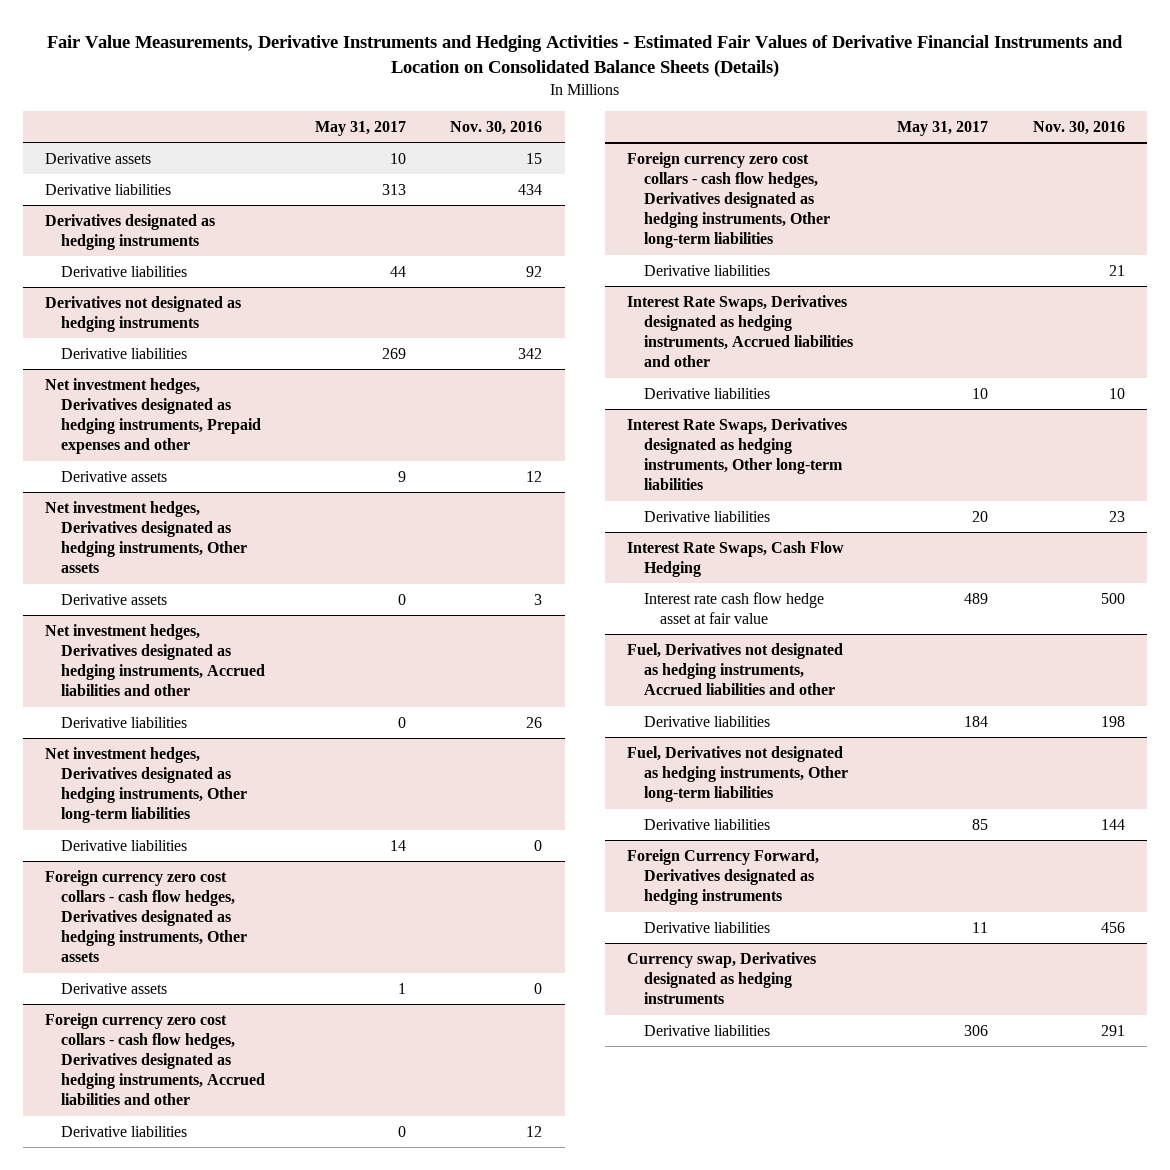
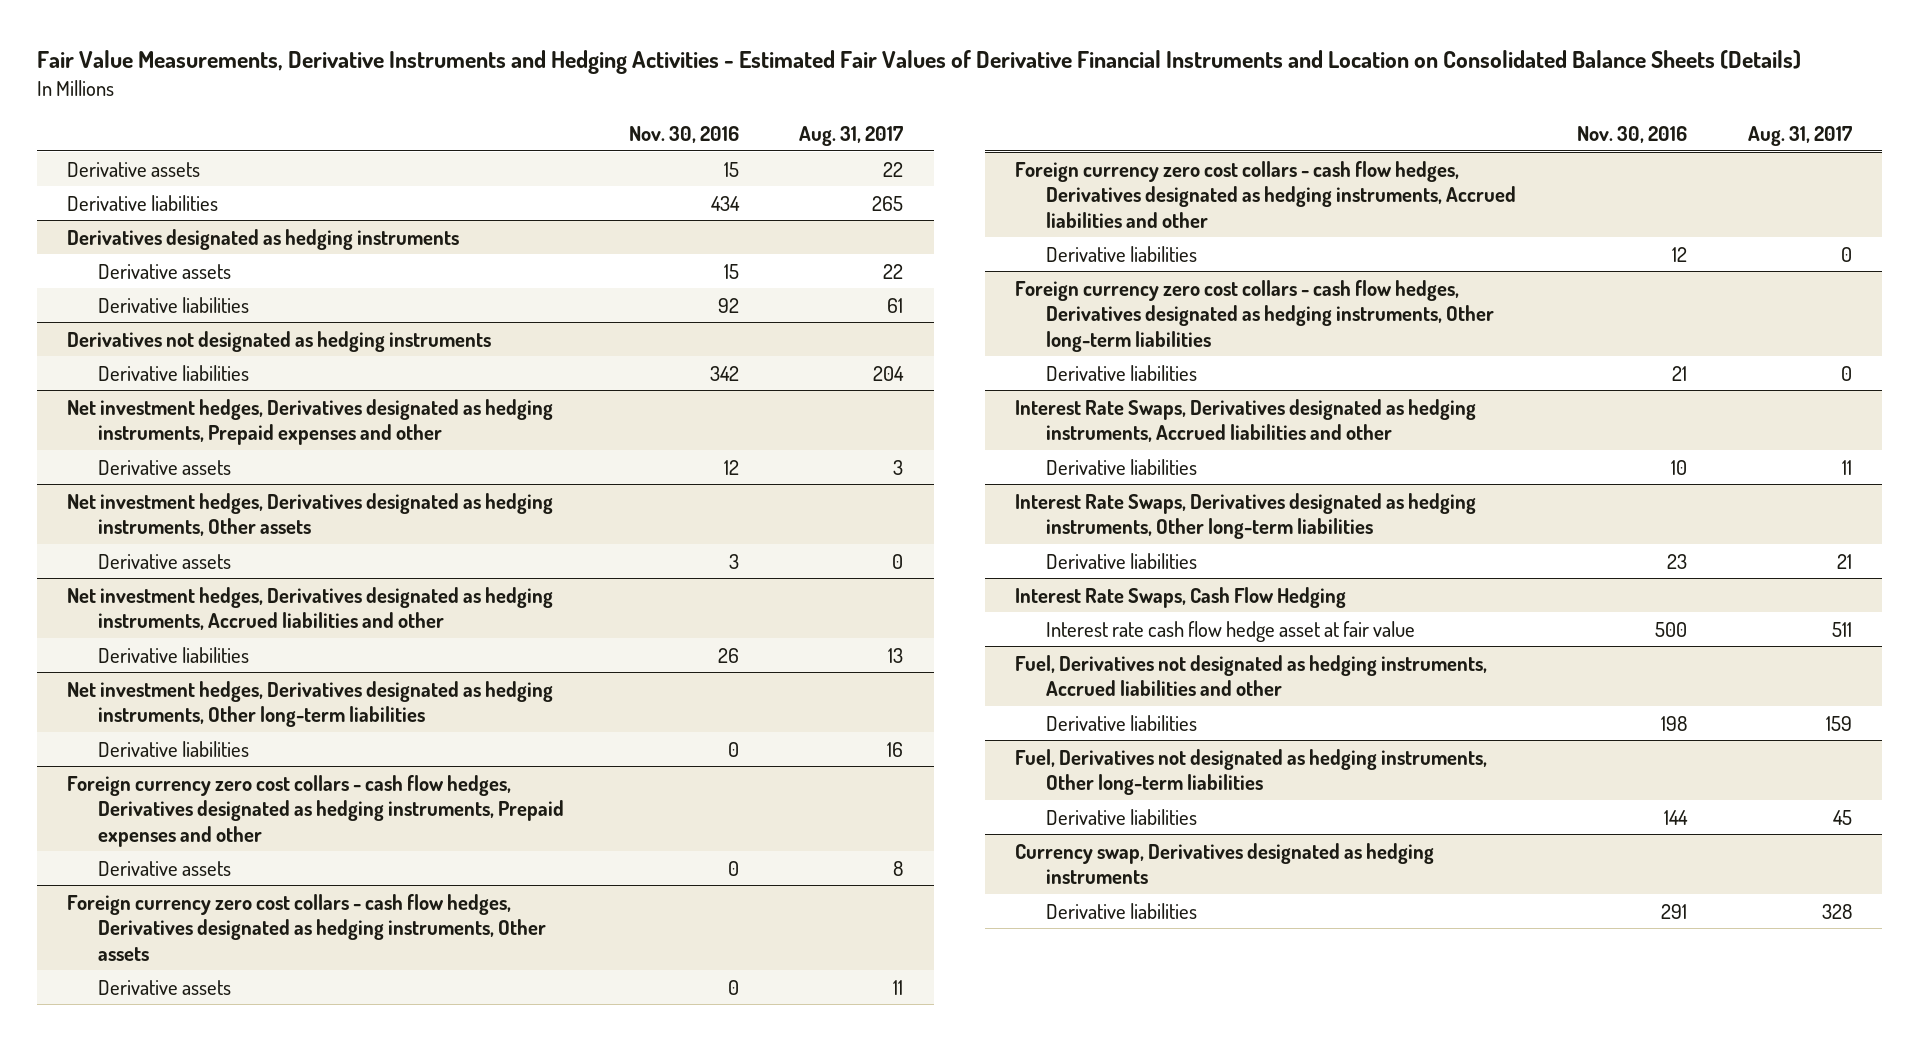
[314,120,406,136] May 31, 2017 -> none
none -> [799,125,904,146] Aug. 31, 2017
none -> [98,263,232,279] Derivative assets
none -> [66,774,565,847] Foreign currency zero cost collars - cash flow hedges, Derivatives designated as hedging instruments, Prepaid expenses and other
none -> [98,860,232,876] Derivative assets
[627,848,820,906] Foreign Currency Forward, Derivatives designated as hedging instruments -> none
[643,921,770,933] Derivative liabilities -> none

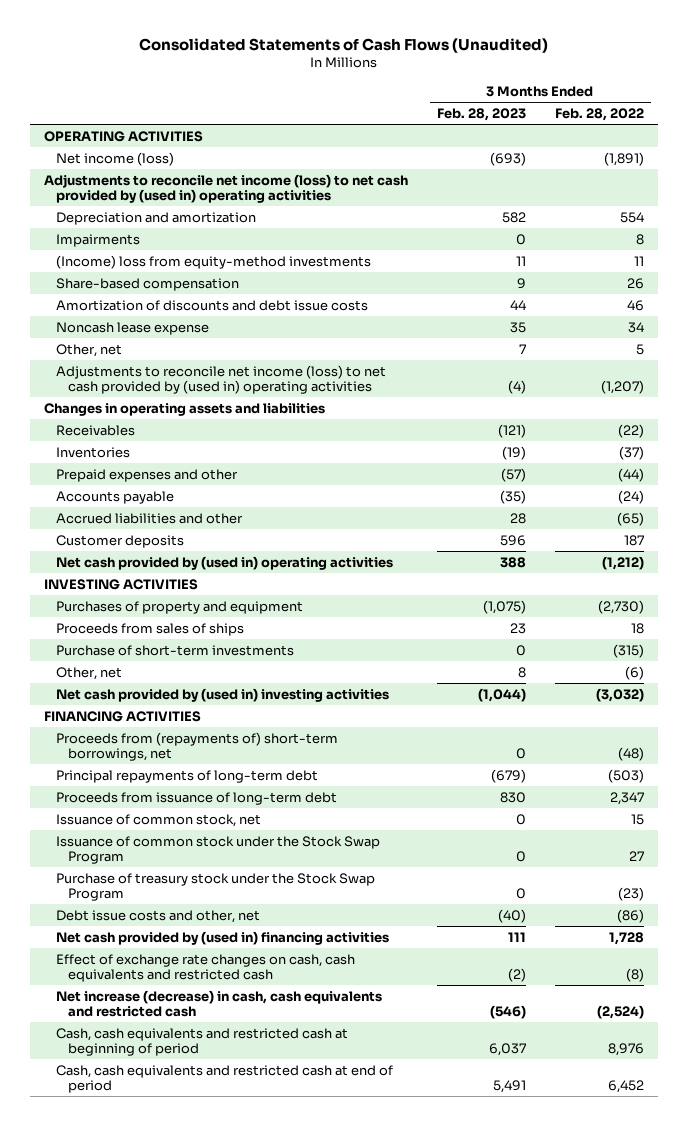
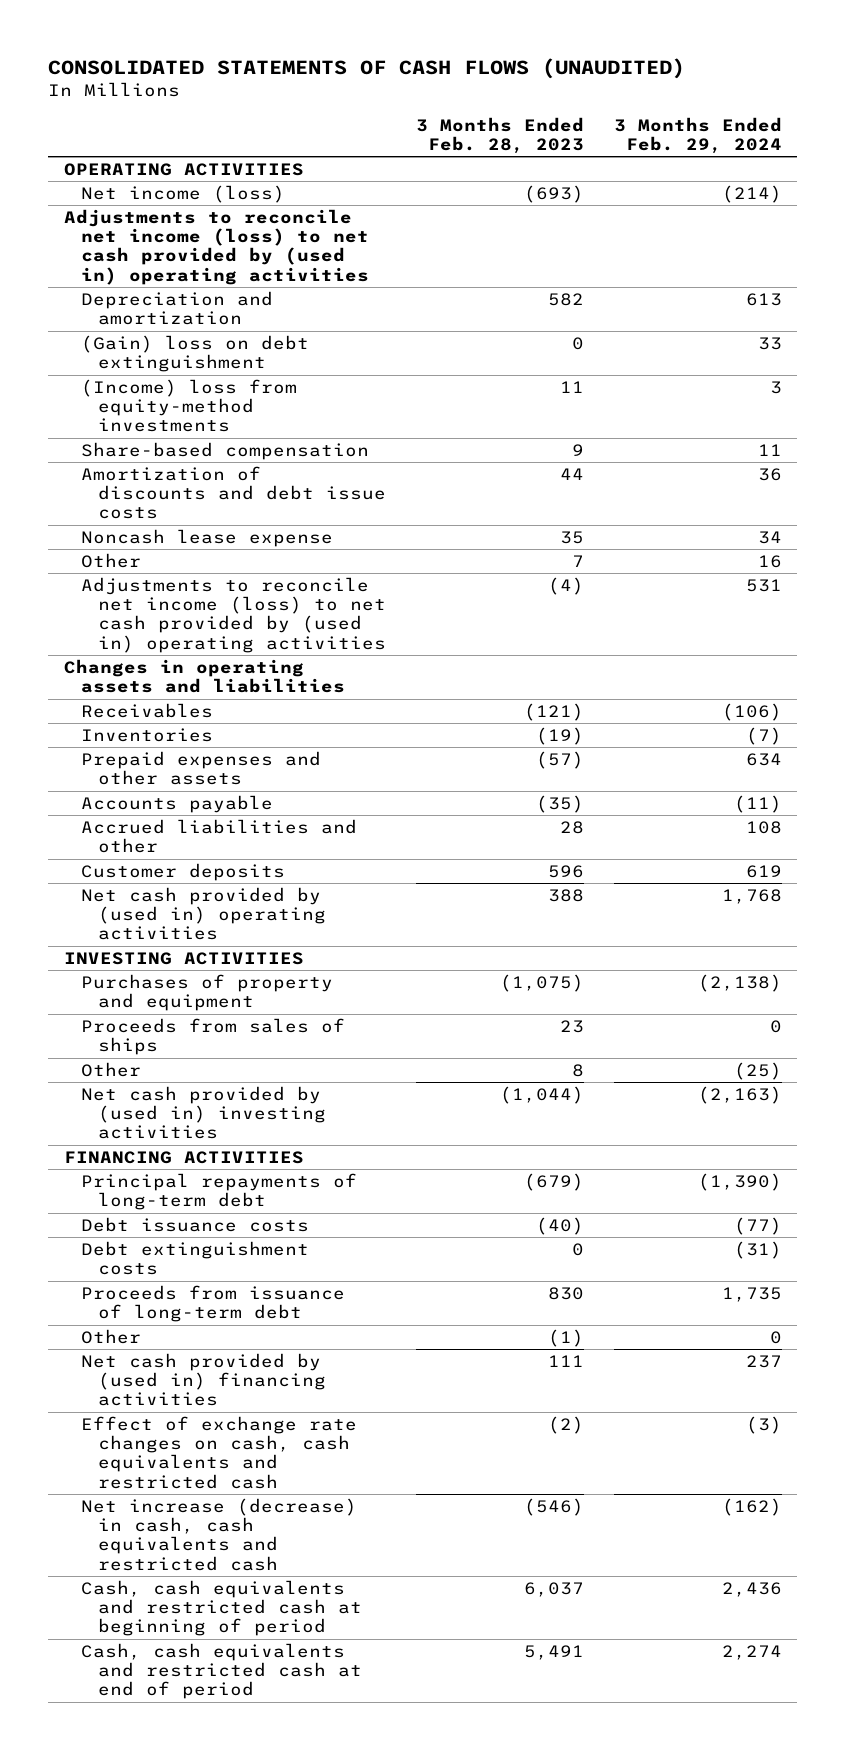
[139,38,549,54] Consolidated Statements of Cash Flows (Unaudited) -> [48,57,686,79] CONSOLIDATED STATEMENTS OF CASH FLOWS (UNAUDITED)
[554,108,644,122] Feb. 28, 2022 -> none
none -> [614,116,783,154] 3 Months Ended Feb. 29, 2024
[56,233,141,247] Impairments -> none
none -> [80,335,309,373] (Gain) loss on debt extinguishment
[56,343,123,357] Other, net -> [80,553,141,569] Other
[56,468,239,482] Prepaid expenses and other -> [80,751,321,786] Prepaid expenses and other assets
[56,644,295,656] Purchase of short-term investments -> none
[56,666,123,680] Other, net -> [80,1062,141,1078] Other
[56,731,339,762] Proceeds from (repayments of) short-term borrowings, net -> none
none -> [80,1217,309,1233] Debt issuance costs
none -> [80,1241,309,1276] Debt extinguishment costs
[56,813,262,827] Issuance of common stock, net -> none
[56,835,381,865] Issuance of common stock under the Stock Swap Program -> none
[56,872,376,902] Purchase of treasury stock under the Stock Swap Program -> none
[56,909,261,923] Debt issue costs and other, net -> none
none -> [80,1329,141,1345] Other

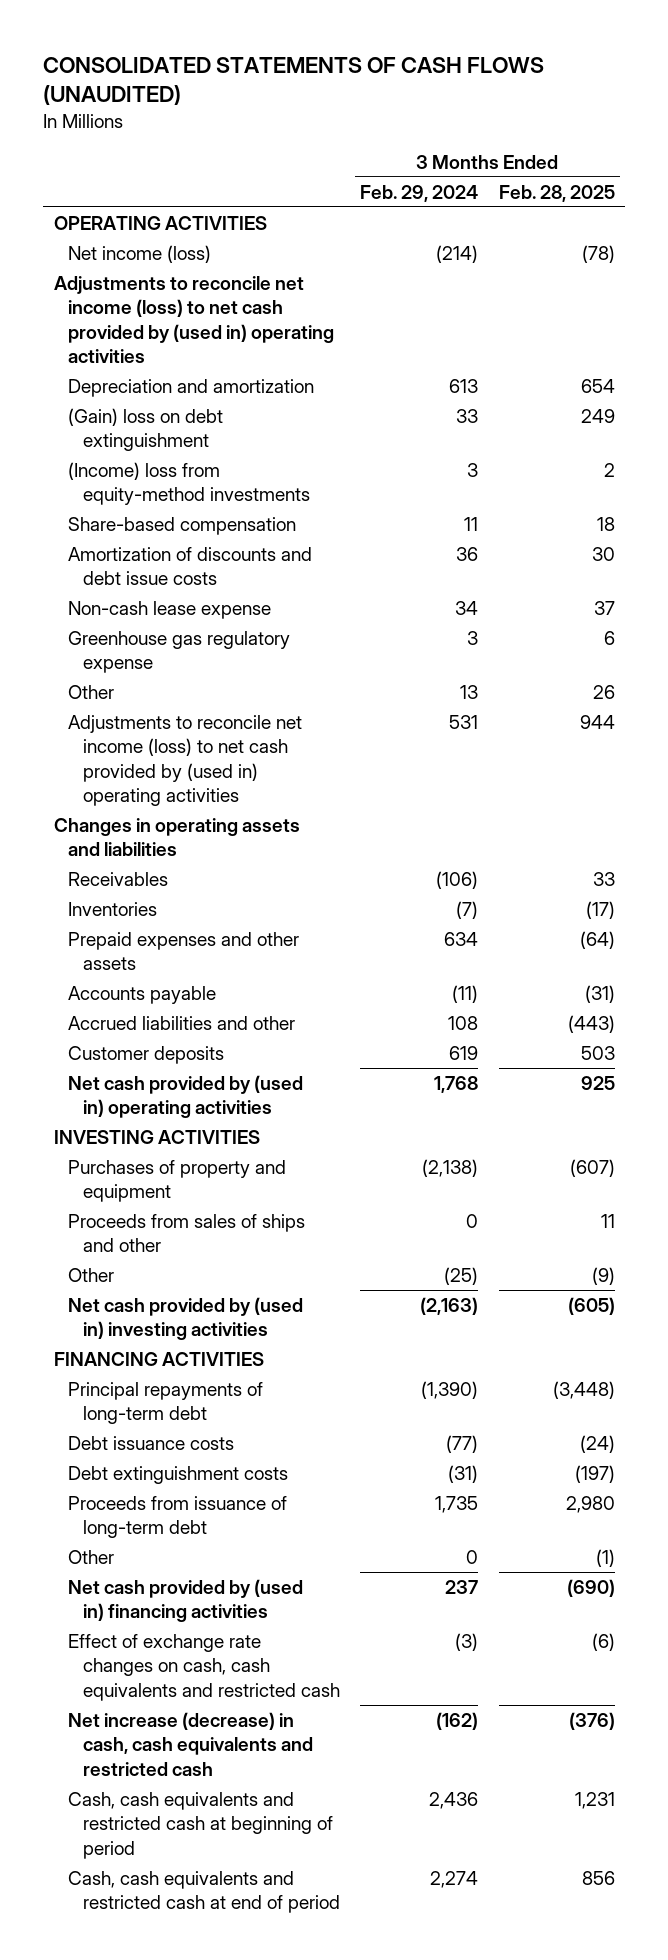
[415,116,584,154] 3 Months Ended Feb. 28, 2023 -> none
none -> [498,184,615,202] Feb. 28, 2025
[80,529,333,548] Noncash lease expense -> none
none -> [68,600,272,619] Non-cash lease expense
none -> [68,630,291,674] Greenhouse gas regulatory expense
[758,555,783,569] 16 -> [460,684,479,699] 13
[80,1018,345,1056] Proceeds from sales of ships -> [68,1213,306,1253] Proceeds from sales of ships and other

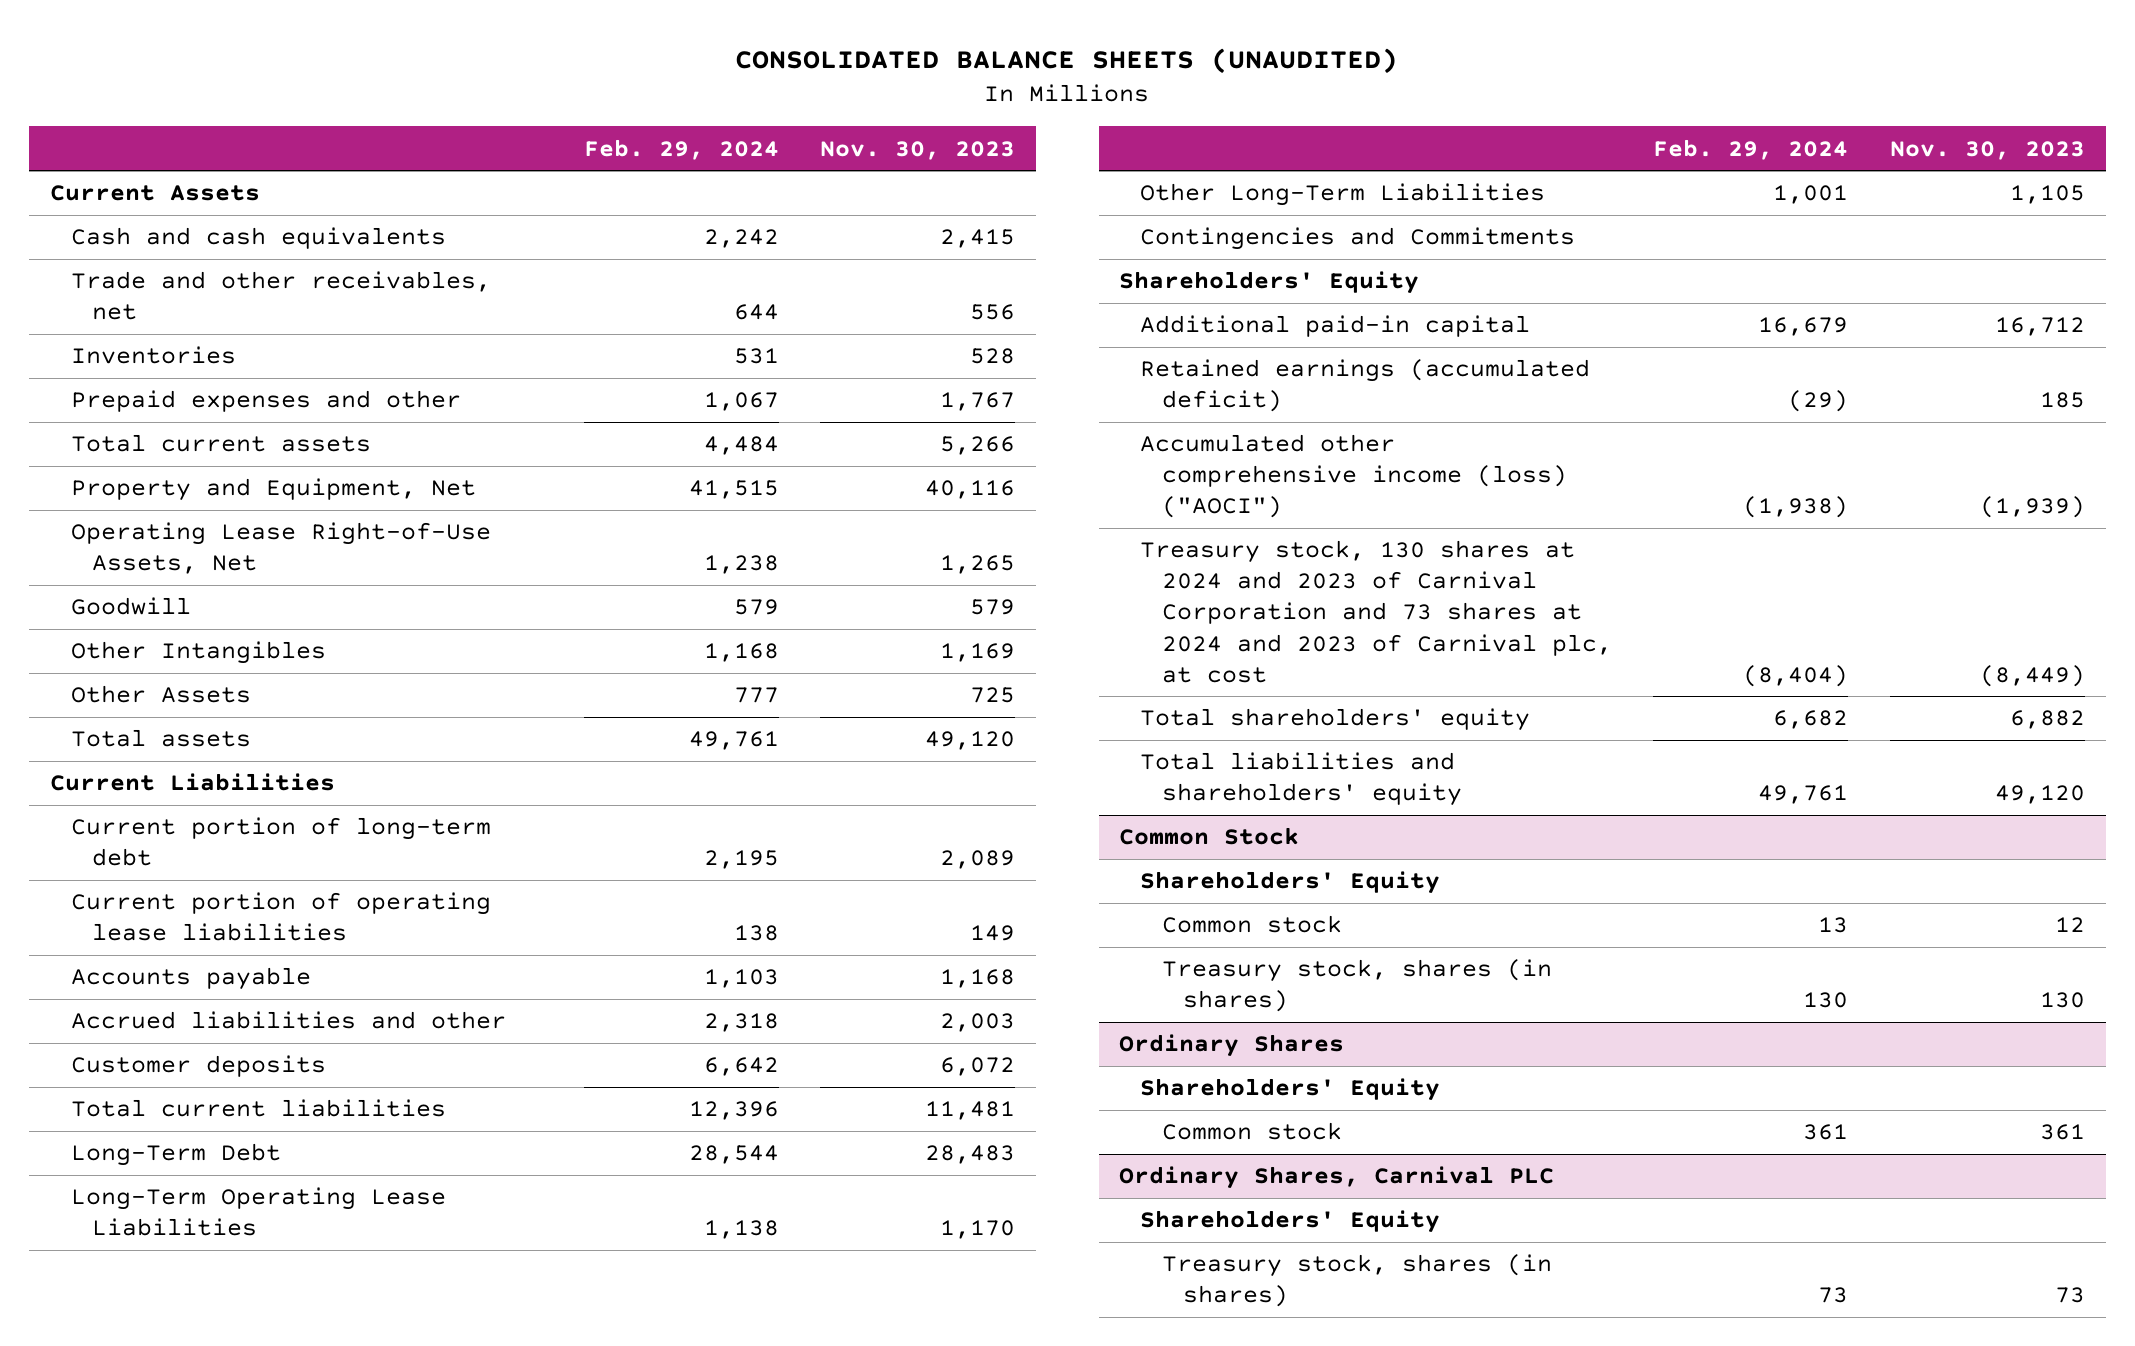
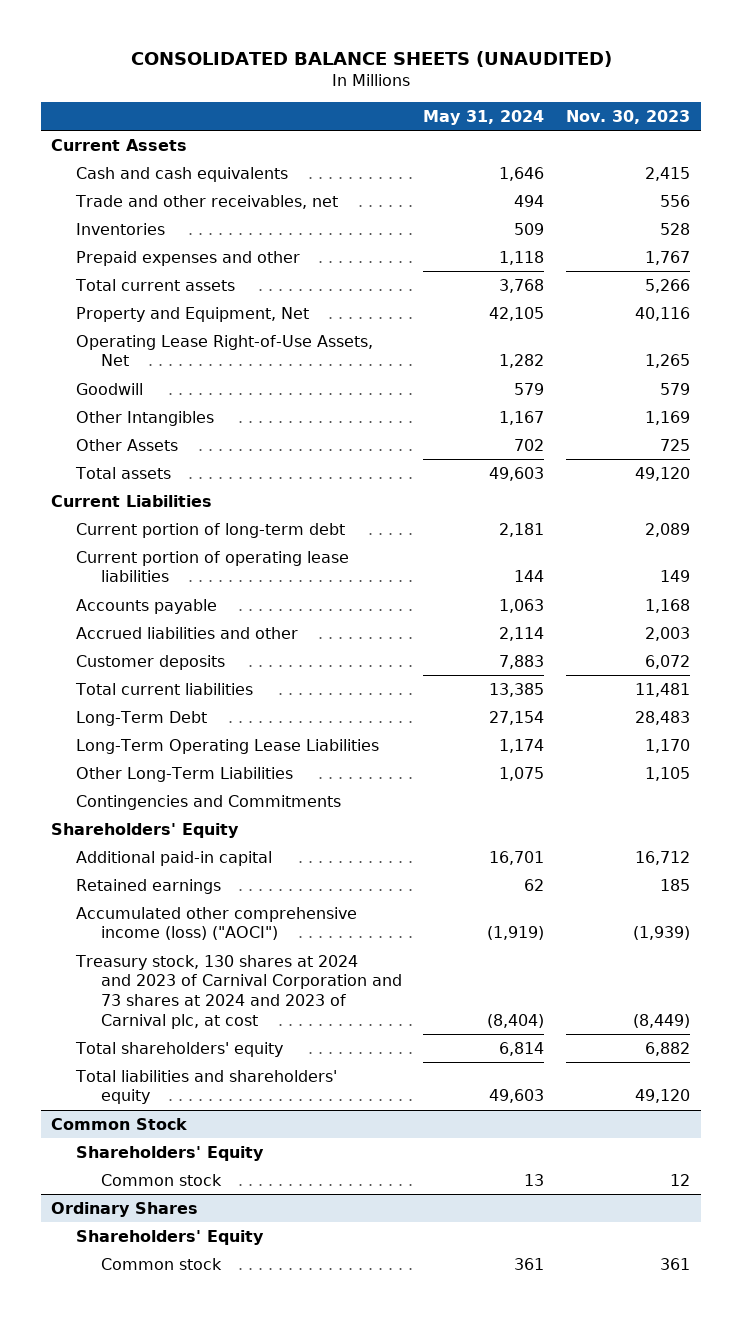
[583,138,779,160] Feb. 29, 2024 -> none
none -> [423,109,545,125] May 31, 2024
[1140,359,1591,413] Retained earnings (accumulated deficit) -> [76,878,222,894] Retained earnings
[1161,959,1552,1013] Treasury stock, shares (in shares) -> none
[1119,1166,1555,1190] Ordinary Shares, Carnival PLC -> none
[1140,1210,1441,1234] Shareholders' Equity -> none
[1161,1254,1552,1308] Treasury stock, shares (in shares) -> none

